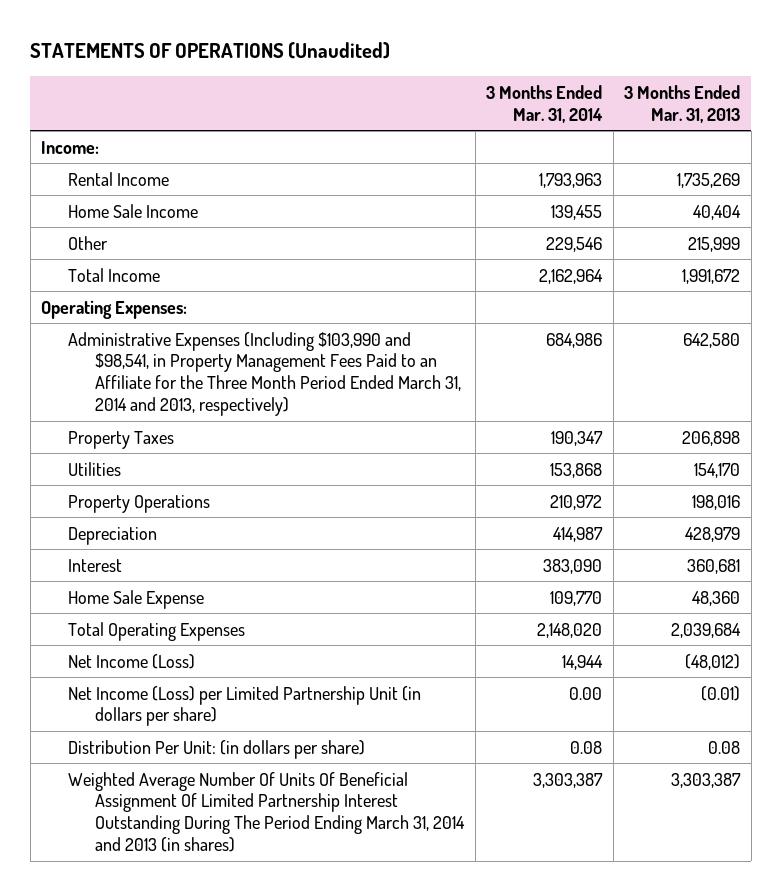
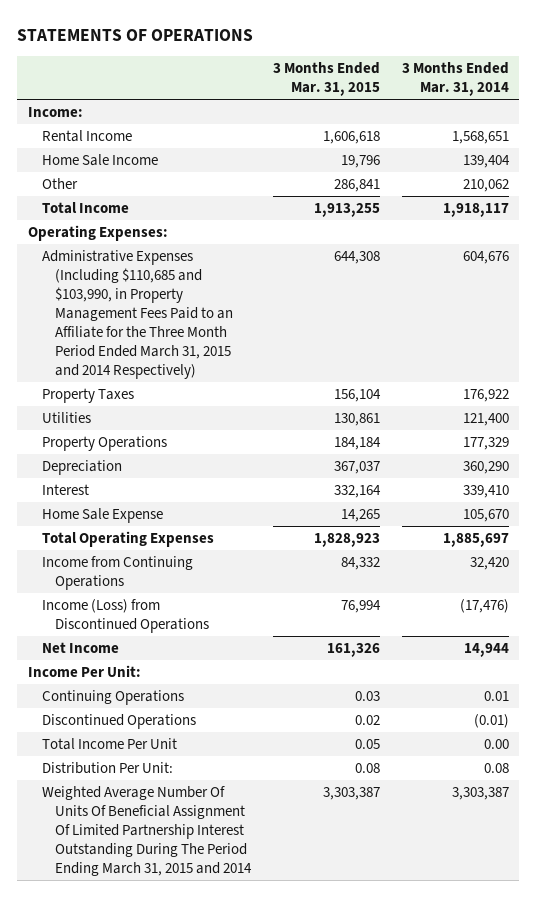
[30,42,391,60] STATEMENTS OF OPERATIONS (Unaudited) -> [17,28,254,41] STATEMENTS OF OPERATIONS
[624,84,741,123] 3 Months Ended Mar. 31, 2013 -> none
none -> [272,62,380,97] 3 Months Ended Mar. 31, 2015
[539,172,603,188] 1,793,963 -> [451,131,509,145] 1,568,651
[551,204,603,220] 139,455 -> [462,155,510,169] 139,404
[546,236,603,252] 229,546 -> [462,179,509,193] 210,062
[539,268,604,284] 2,162,964 -> [442,203,509,218] 1,918,117
[68,685,422,727] Net Income (Loss) per Limited Partnership Unit (in dollars per share) -> none
[68,331,462,417] Administrative Expenses (Including $103,990 and $98,541, in Property Management Fees Paid to an Affiliate for the Three Month Period Ended March 31, 2014 and 2013, respectively) -> [41,250,234,380] Administrative Expenses (Including $110,685 and $103,990, in Property Management Fees Paid to an Affiliate for the Three Month Period Ended March 31, 2015 and 2014 Respectively)
[546,332,603,348] 684,986 -> [462,251,509,265] 604,676
[551,430,604,446] 190,347 -> [462,389,509,403] 176,922
[550,462,603,478] 153,868 -> [462,413,509,427] 121,400
[550,494,603,510] 210,972 -> [462,437,509,451] 177,329
[553,526,604,542] 414,987 -> [462,461,509,475] 360,290
[543,558,603,574] 383,090 -> [462,485,509,499] 339,410
[550,590,603,606] 109,770 -> [462,509,509,523] 105,670
[537,622,603,638] 2,148,020 -> [442,533,509,548] 1,885,697
none -> [41,556,193,591] Income from Continuing Operations
none -> [41,599,210,634] Income (Loss) from Discontinued Operations
[68,653,196,669] Net Income (Loss) -> [41,642,119,654] Net Income
none -> [28,665,142,678] Income Per Unit:
none -> [41,690,184,706] Continuing Operations
none -> [41,714,196,730] Discontinued Operations
none -> [41,738,177,751] Total Income Per Unit
[68,739,366,759] Distribution Per Unit: (in dollars per share) -> [41,762,173,775] Distribution Per Unit:
[68,771,466,853] Weighted Average Number Of Units Of Beneficial Assignment Of Limited Partnership Interest Outstanding During The Period Ending March 31, 2014 and 2013 (in shares) -> [41,786,253,877] Weighted Average Number Of Units Of Beneficial Assignment Of Limited Partnership Interest Outstanding During The Period Ending March 31, 2015 and 2014

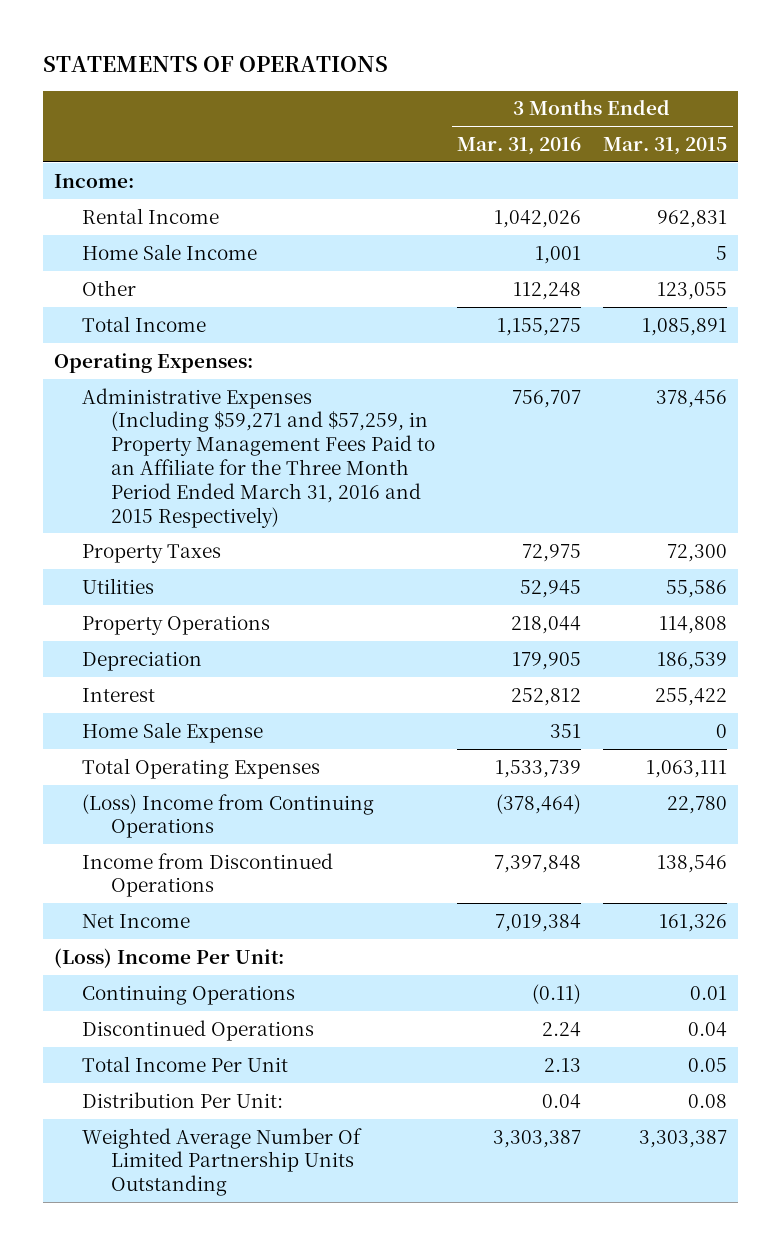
[401,62,509,97] 3 Months Ended Mar. 31, 2014 -> none
none -> [457,136,582,155] Mar. 31, 2016
[322,131,380,145] 1,606,618 -> [657,209,728,228] 962,831
[340,155,380,169] 19,796 -> [716,245,728,260] 5
[333,179,380,193] 286,841 -> [657,281,728,300] 123,055
[313,203,380,218] 1,913,255 -> [642,317,728,336] 1,085,891
[41,250,234,380] Administrative Expenses (Including $110,685 and $103,990, in Property Management Fees Paid to an Affiliate for the Three Month Period Ended March 31, 2015 and 2014 Respectively) -> [82,387,436,528] Administrative Expenses (Including $59,271 and $57,259, in Property Management Fees Paid to an Affiliate for the Three Month Period Ended March 31, 2016 and 2015 Respectively)
[333,251,380,265] 644,308 -> [656,389,728,408] 378,456
[333,389,381,403] 156,104 -> [667,543,728,562] 72,300
[333,413,380,427] 130,861 -> [666,579,728,598] 55,586
[333,437,381,451] 184,184 -> [659,615,728,634] 114,808
[333,461,380,475] 367,037 -> [657,651,728,670] 186,539
[333,485,381,499] 332,164 -> [655,687,728,706] 255,422
[340,509,380,523] 14,265 -> [716,723,728,738] 0
[313,533,380,548] 1,828,923 -> [646,759,728,778] 1,063,111
[41,556,193,591] Income from Continuing Operations -> [82,793,375,839] (Loss) Income from Continuing Operations
[340,557,380,571] 84,332 -> [667,795,728,814] 22,780
[41,599,210,634] Income (Loss) from Discontinued Operations -> [82,852,334,898] Income from Discontinued Operations
[340,600,381,614] 76,994 -> [657,854,728,873] 138,546
[28,665,142,678] Income Per Unit: -> [53,947,284,968] (Loss) Income Per Unit:
[354,691,380,702] 0.03 -> [690,985,728,1000] 0.01
[354,715,380,726] 0.02 -> [688,1021,728,1037] 0.04
[41,786,253,877] Weighted Average Number Of Units Of Beneficial Assignment Of Limited Partnership Interest Outstanding During The Period Ending March 31, 2015 and 2014 -> [82,1127,363,1197] Weighted Average Number Of Limited Partnership Units Outstanding

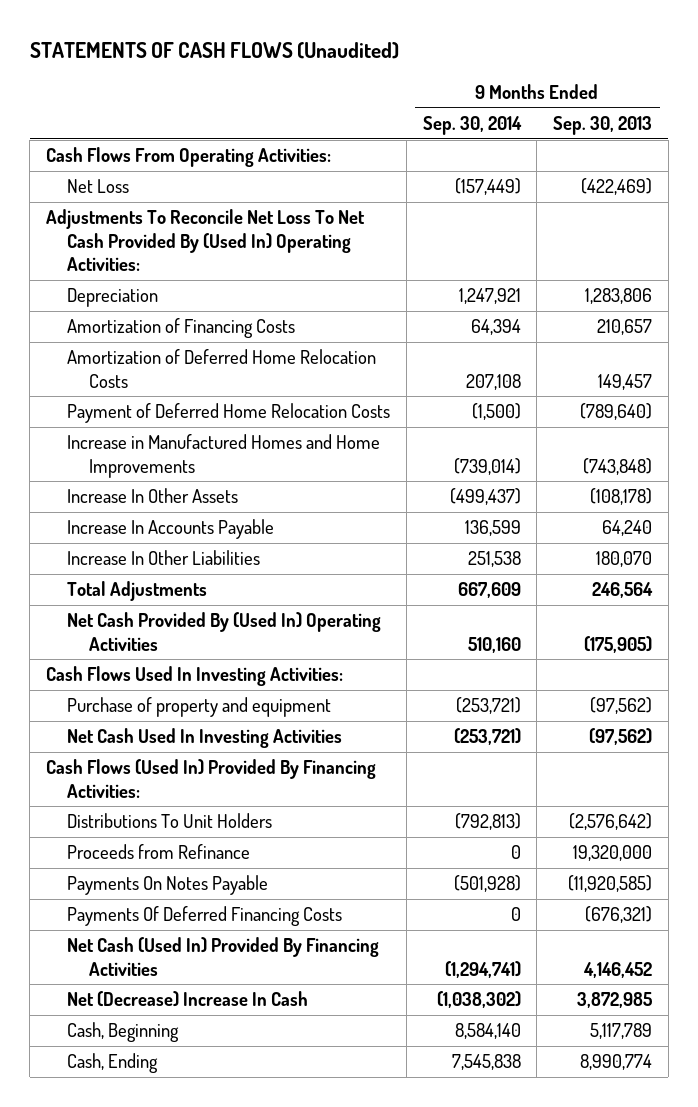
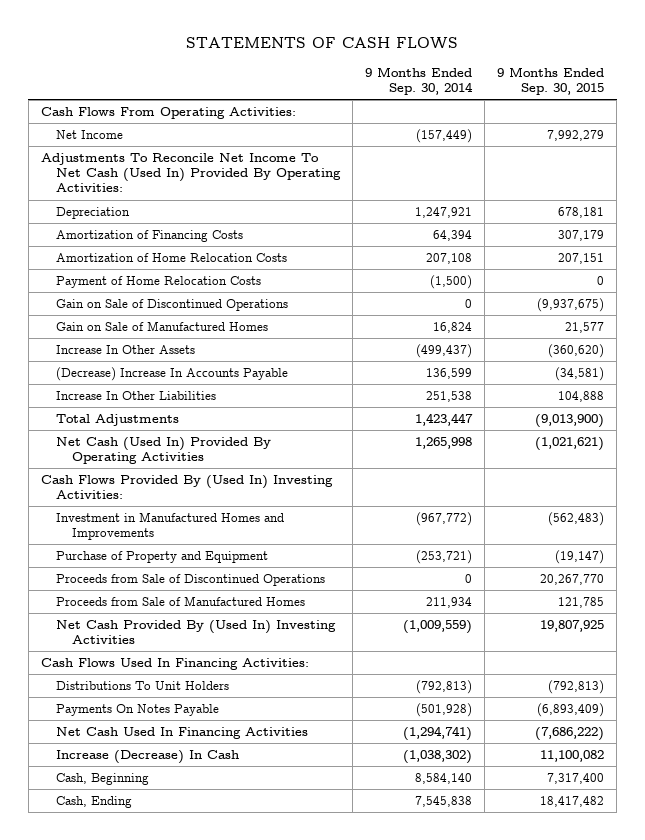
[29,42,399,60] STATEMENTS OF CASH FLOWS (Unaudited) -> [186,36,459,49] STATEMENTS OF CASH FLOWS
[553,115,653,135] Sep. 30, 2013 -> none
none -> [497,66,605,96] 9 Months Ended Sep. 30, 2015
[67,179,130,194] Net Loss -> [56,129,124,139] Net Income
[45,209,365,271] Adjustments To Reconcile Net Loss To Net Cash Provided By (Used In) Operating Activities: -> [40,152,342,193] Adjustments To Reconcile Net Income To Net Cash (Used In) Provided By Operating Activities:
[67,434,381,478] Increase in Manufactured Homes and Home Improvements -> none
[67,349,377,388] Amortization of Deferred Home Relocation Costs -> [56,252,288,262] Amortization of Home Relocation Costs
[67,403,391,424] Payment of Deferred Home Relocation Costs -> [56,275,262,288] Payment of Home Relocation Costs
none -> [56,298,289,311] Gain on Sale of Discontinued Operations
none -> [56,320,269,331] Gain on Sale of Manufactured Homes
[67,519,275,540] Increase In Accounts Payable -> [56,366,289,381] (Decrease) Increase In Accounts Payable
[457,582,521,599] 667,609 -> [415,412,474,426] 1,423,447
[67,612,382,651] Net Cash Provided By (Used In) Operating Activities -> [56,436,272,465] Net Cash (Used In) Provided By Operating Activities
[467,636,521,653] 510,160 -> [415,436,473,449] 1,265,998
[45,666,343,687] Cash Flows Used In Investing Activities: -> [40,474,333,500] Cash Flows Provided By (Used In) Investing Activities:
none -> [56,511,285,541] Investment in Manufactured Homes and Improvements
[67,697,332,718] Purchase of property and equipment -> [56,550,269,563] Purchase of Property and Equipment
none -> [56,573,326,586] Proceeds from Sale of Discontinued Operations
none -> [56,595,306,606] Proceeds from Sale of Manufactured Homes
[67,728,343,749] Net Cash Used In Investing Activities -> [56,619,337,645] Net Cash Provided By (Used In) Investing Activities
[453,728,521,746] (253,721) -> [403,619,473,634] (1,009,559)
[45,759,376,798] Cash Flows (Used In) Provided By Financing Activities: -> [40,657,309,670] Cash Flows Used In Financing Activities:
[67,844,251,860] Proceeds from Refinance -> none
[67,906,343,927] Payments Of Deferred Financing Costs -> none
[67,937,380,976] Net Cash (Used In) Provided By Financing Activities -> [56,726,309,739] Net Cash Used In Financing Activities
[67,991,309,1008] Net (Decrease) Increase In Cash -> [56,749,240,764] Increase (Decrease) In Cash

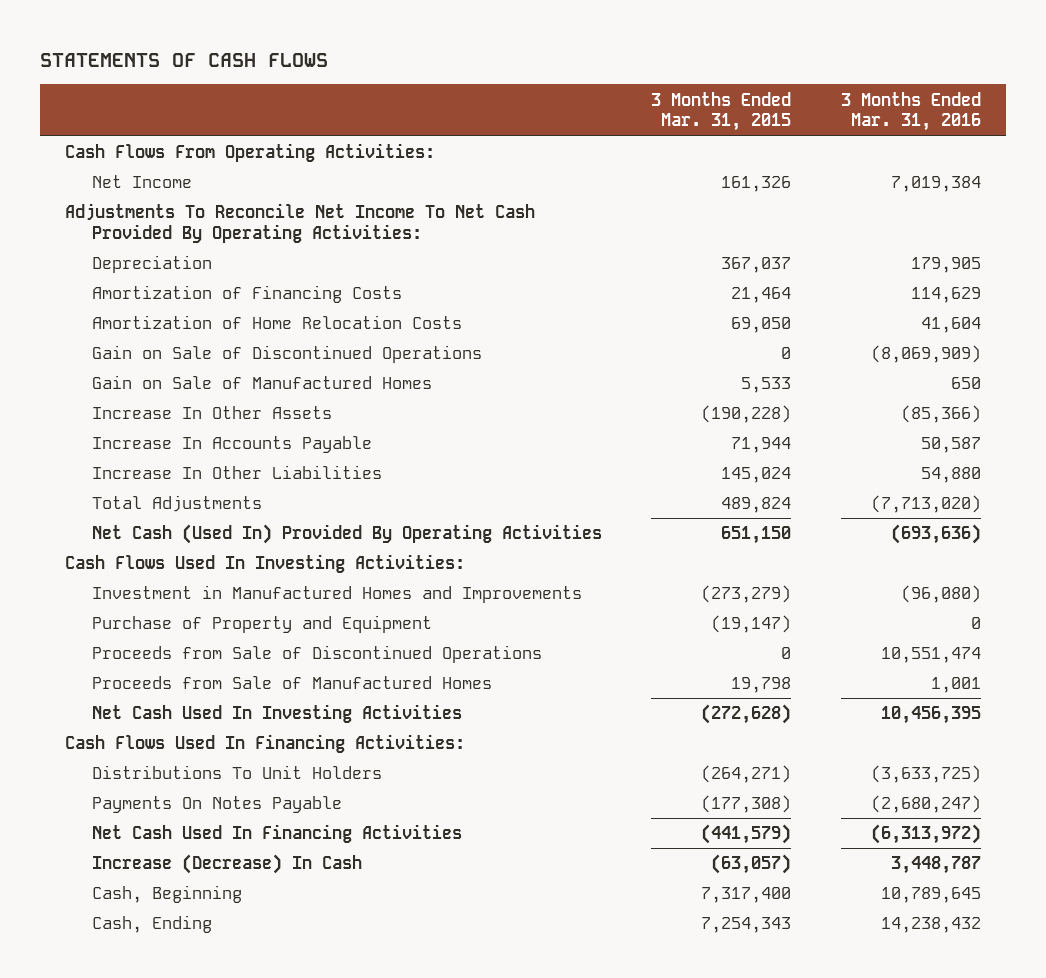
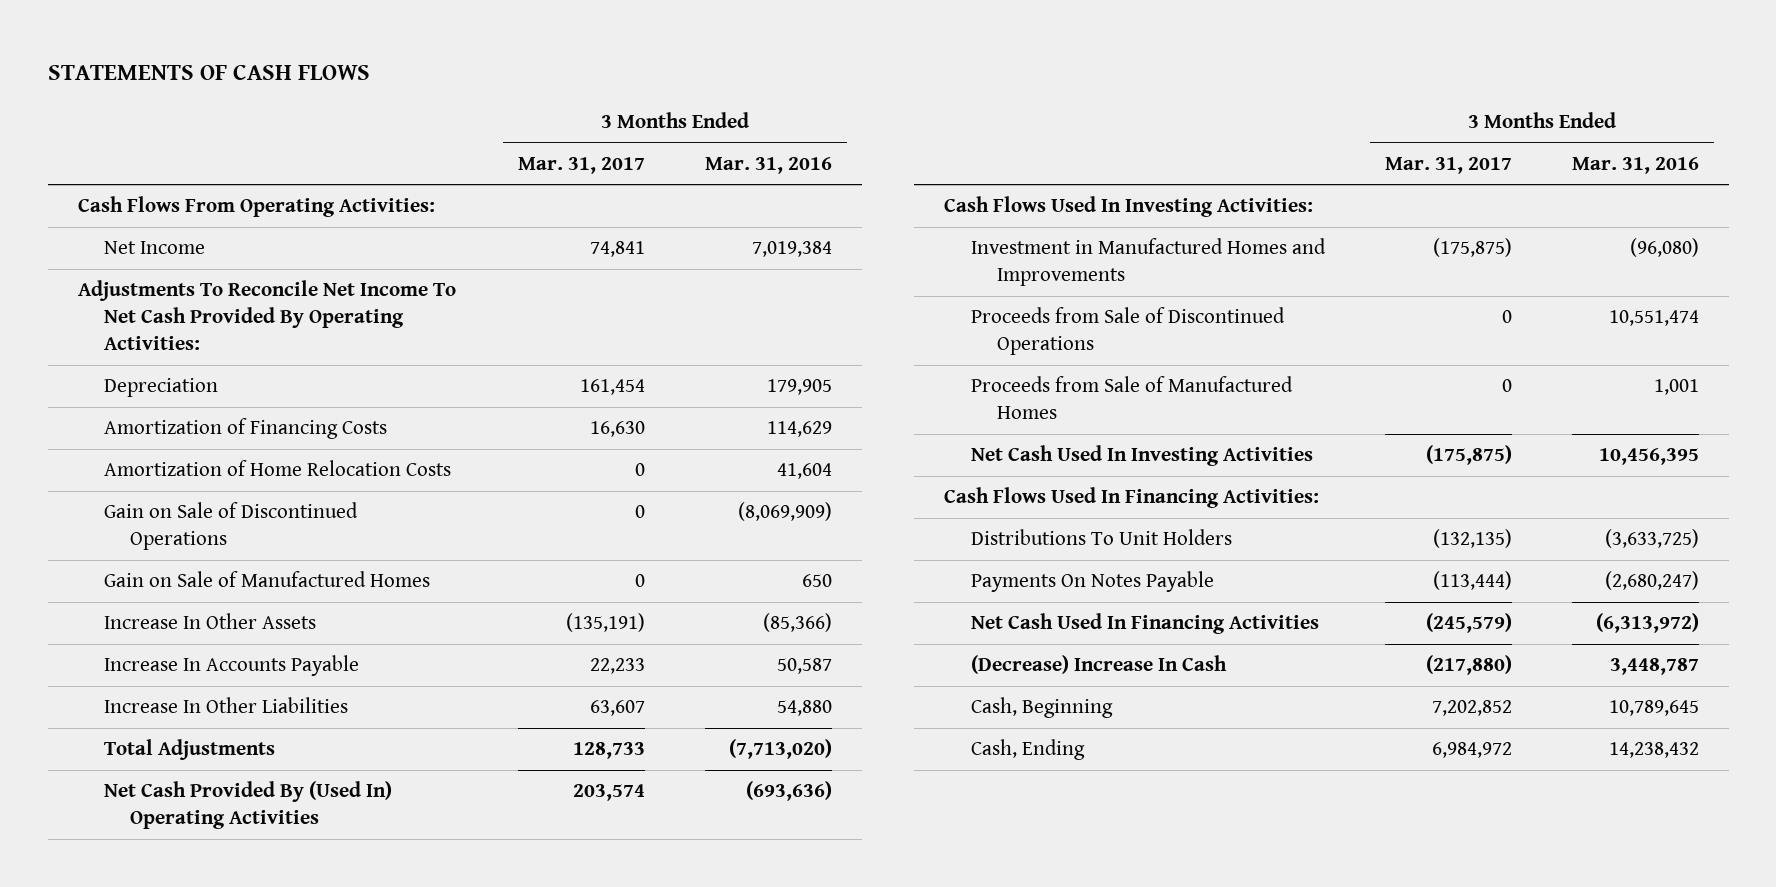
[651,91,792,132] 3 Months Ended Mar. 31, 2015 -> none
none -> [518,157,646,175] Mar. 31, 2017
[91,524,602,545] Net Cash (Used In) Provided By Operating Activities -> [103,781,392,830] Net Cash Provided By (Used In) Operating Activities
[91,615,432,634] Purchase of Property and Equipment -> none
[91,854,362,875] Increase (Decrease) In Cash -> [970,655,1227,675] (Decrease) Increase In Cash

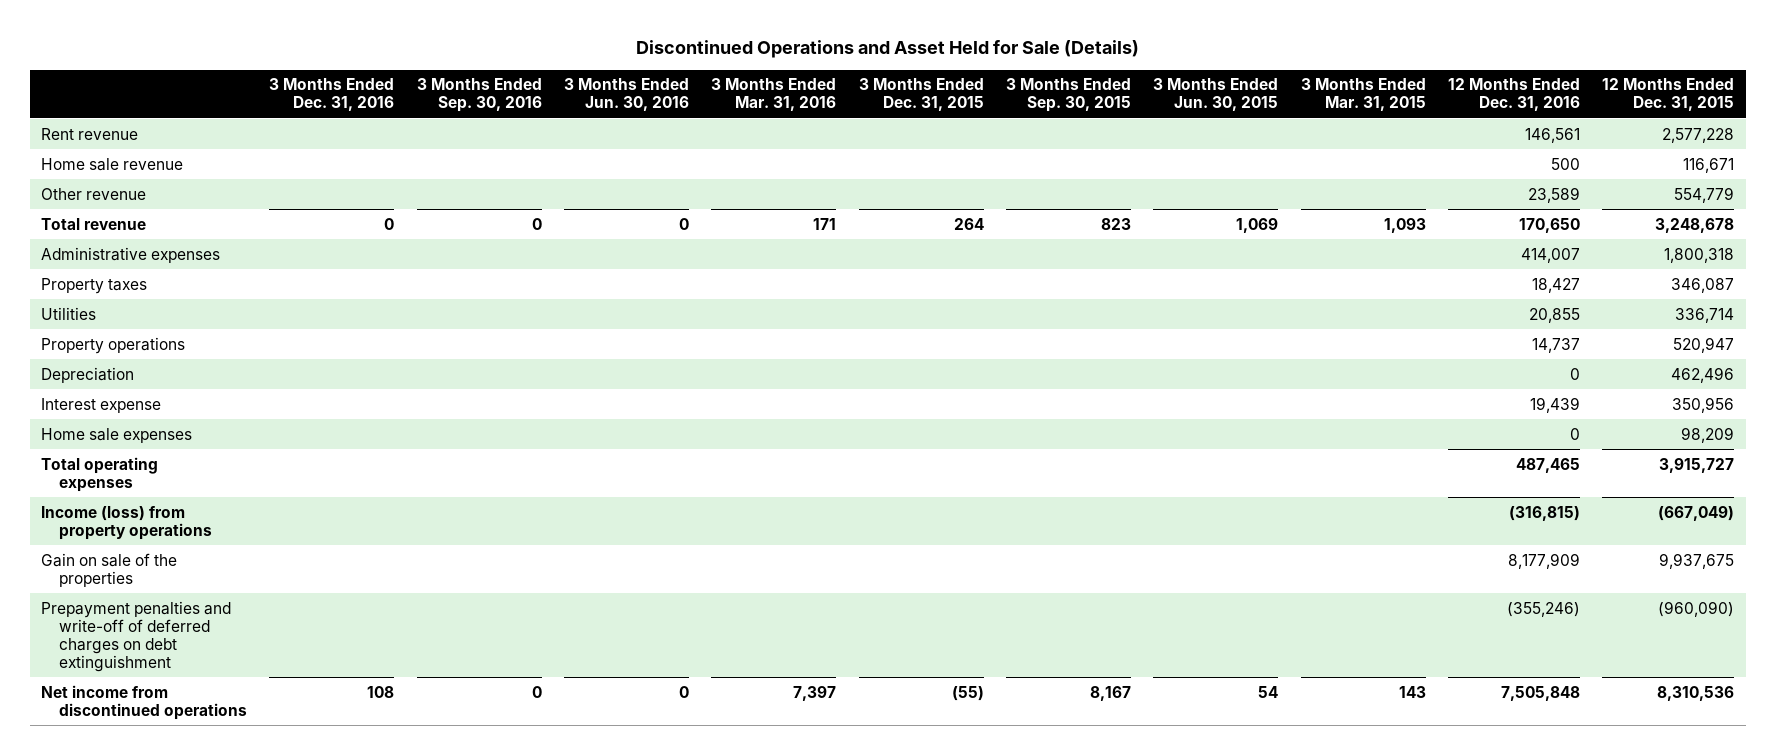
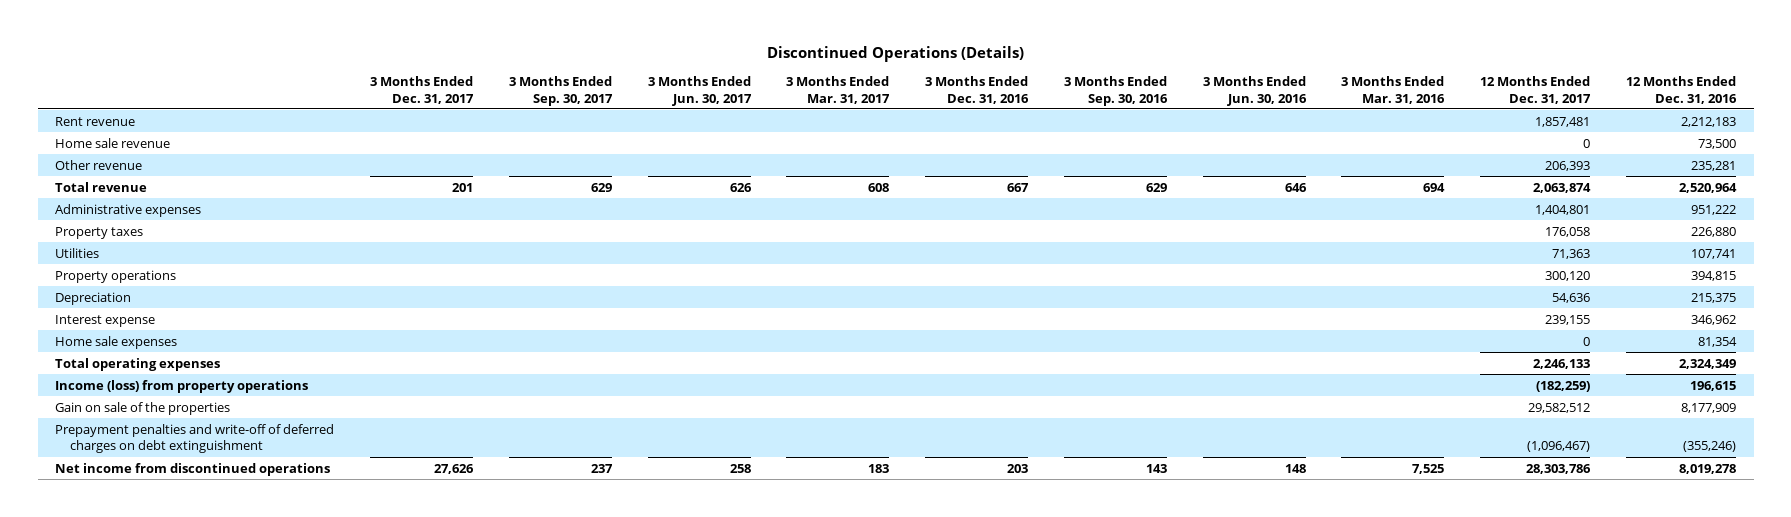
[635,39,1139,58] Discontinued Operations and Asset Held for Sale (Details) -> [766,45,1024,62] Discontinued Operations (Details)
[858,78,984,112] 3 Months Ended Dec. 31, 2015 -> none
[1006,78,1132,113] 3 Months Ended Sep. 30, 2015 -> none
[1153,78,1279,112] 3 Months Ended Jun. 30, 2015 -> none
[1300,78,1426,112] 3 Months Ended Mar. 31, 2015 -> none
[1602,78,1735,112] 12 Months Ended Dec. 31, 2015 -> none
none -> [370,76,475,104] 3 Months Ended Dec. 31, 2017
none -> [508,76,613,106] 3 Months Ended Sep. 30, 2017
none -> [647,76,752,106] 3 Months Ended Jun. 30, 2017
none -> [786,76,891,104] 3 Months Ended Mar. 31, 2017
none -> [1480,76,1592,104] 12 Months Ended Dec. 31, 2017
[1525,127,1581,143] 146,561 -> [1680,116,1736,127] 2,212,183
[1551,157,1581,170] 500 -> [1697,138,1736,149] 73,500
[1528,186,1581,203] 23,589 -> [1690,160,1736,171] 235,281
[384,217,395,230] 0 -> [1007,182,1030,192] 667
[531,217,542,230] 0 -> [1145,182,1167,192] 629
[679,217,690,230] 0 -> [1284,182,1307,192] 646
[813,217,837,230] 171 -> [1423,182,1446,192] 694
[1519,217,1581,233] 170,650 -> [1678,182,1737,193] 2,520,964
[1521,247,1581,263] 414,007 -> [1690,204,1736,215] 951,222
[1532,277,1581,293] 18,427 -> [1690,226,1736,237] 226,880
[1529,307,1581,323] 20,855 -> [1690,248,1736,259] 107,741
[1532,337,1581,353] 14,737 -> [1690,270,1736,281] 394,815
[1570,367,1581,380] 0 -> [1690,292,1736,303] 215,375
[1530,396,1581,413] 19,439 -> [1690,314,1736,325] 346,962
[1570,427,1581,440] 0 -> [1697,336,1737,347] 81,354
[1516,457,1581,473] 487,465 -> [1678,358,1736,369] 2,324,349
[1509,505,1581,521] (316,815) -> [1689,380,1736,391] 196,615
[367,685,395,698] 108 -> [1007,463,1029,473] 203
[531,685,542,698] 0 -> [1145,463,1167,473] 143
[679,685,690,698] 0 -> [1284,463,1306,473] 148
[793,685,837,701] 7,397 -> [1412,463,1445,474] 7,525
[1501,685,1581,701] 7,505,848 -> [1678,463,1736,474] 8,019,278

